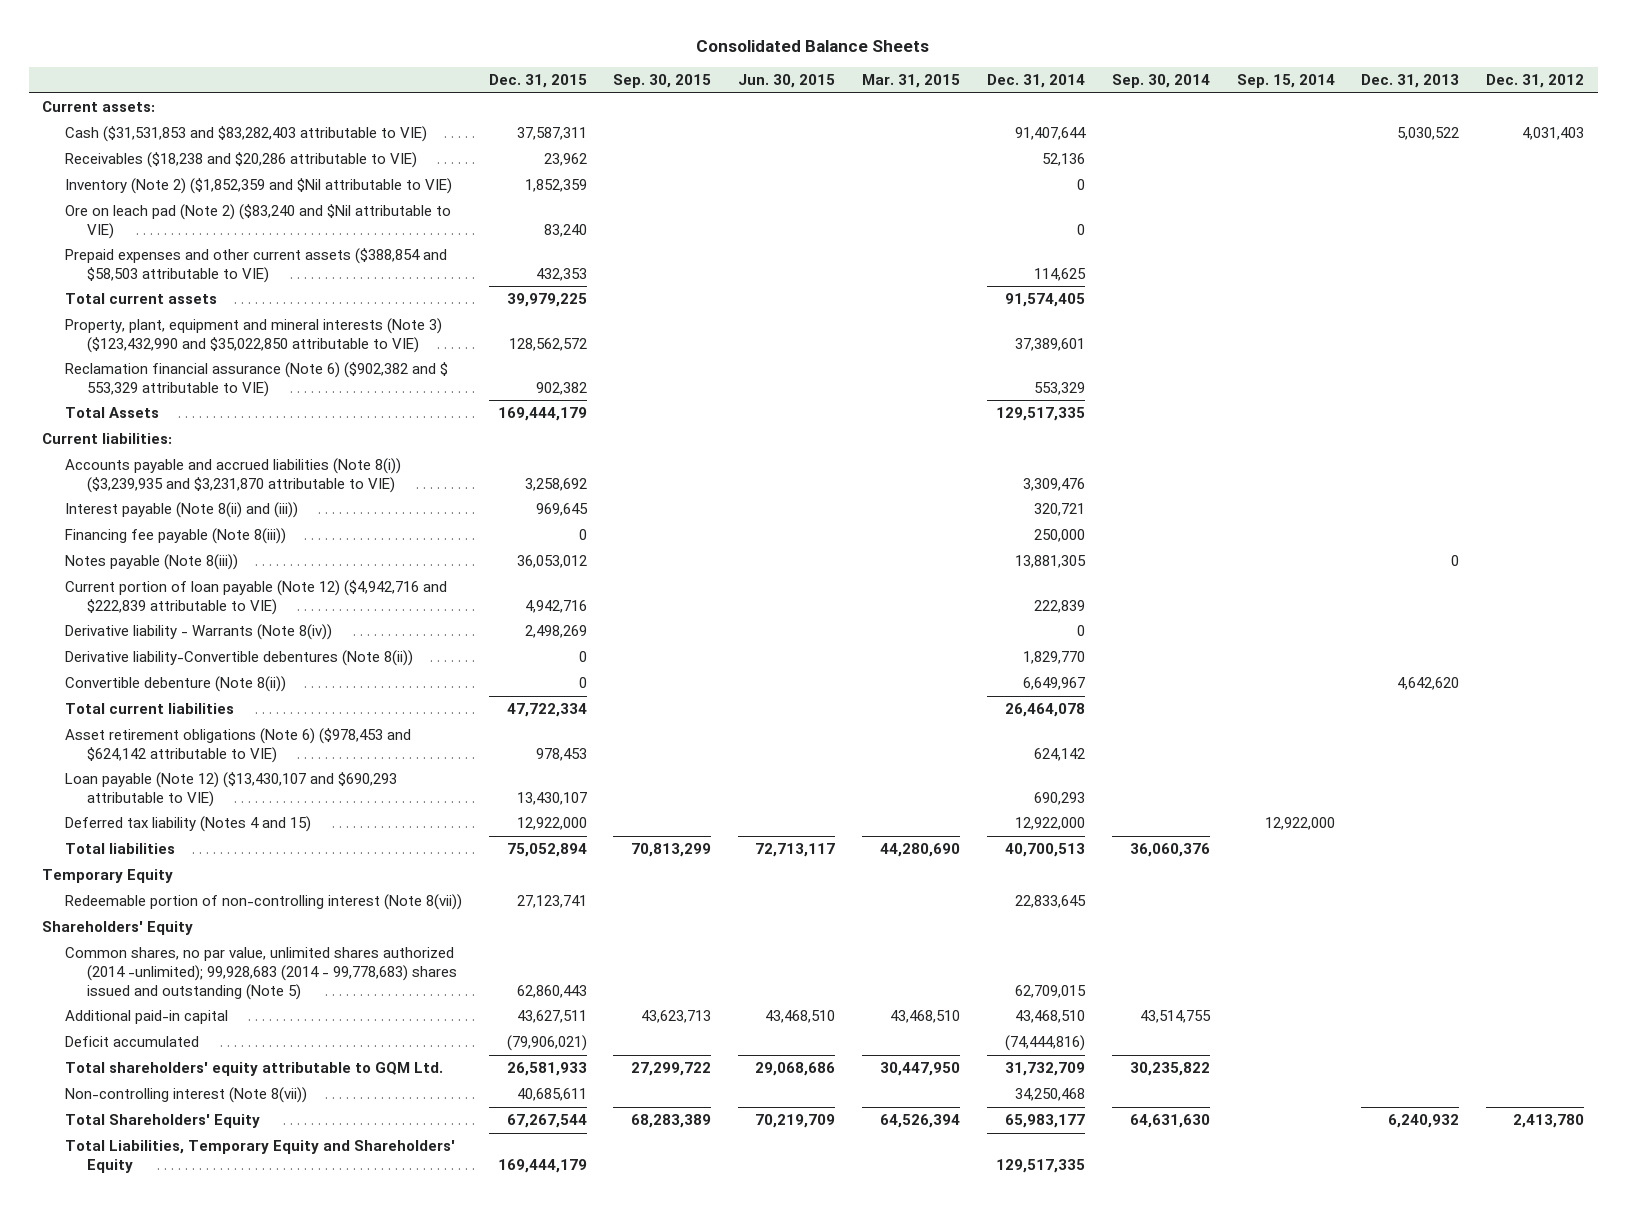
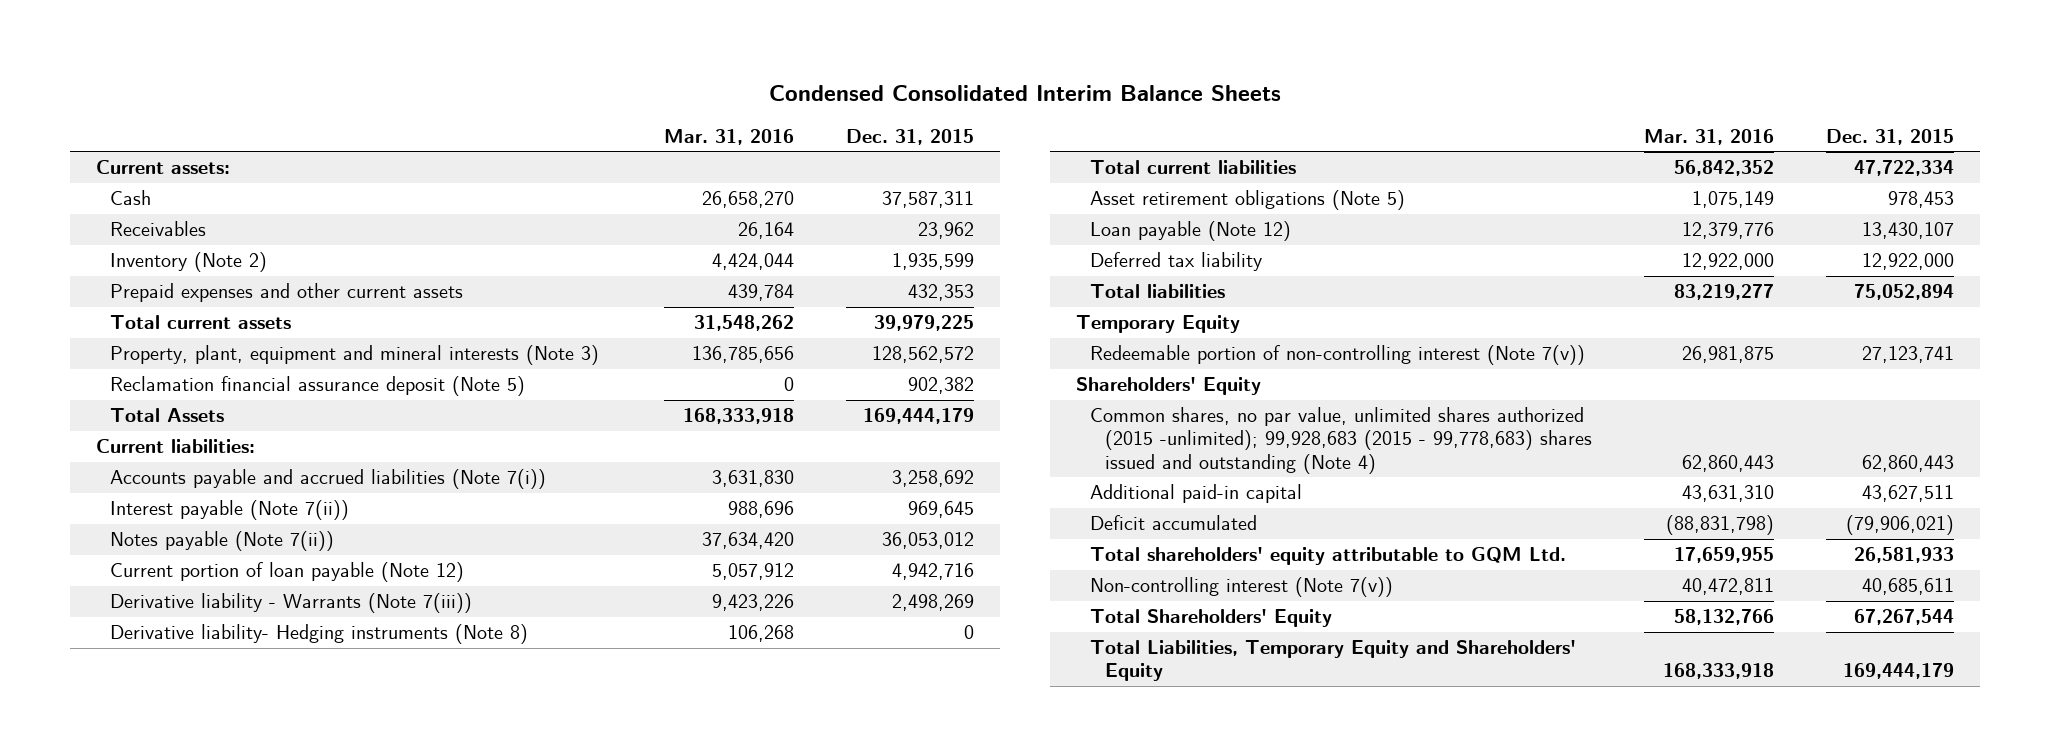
[696,40,930,53] Consolidated Balance Sheets -> [768,84,1281,101] Condensed Consolidated Interim Balance Sheets
[613,74,712,89] Sep. 30, 2015 -> none
[738,74,836,89] Jun. 30, 2015 -> none
[862,74,961,89] Mar. 31, 2015 -> none
[986,74,1085,89] Dec. 31, 2014 -> none
[1111,74,1210,89] Sep. 30, 2014 -> none
[1236,74,1335,89] Sep. 15, 2014 -> none
[1361,74,1460,89] Dec. 31, 2013 -> none
[1486,74,1585,89] Dec. 31, 2012 -> none
none -> [664,128,795,145] Mar. 31, 2016
[64,204,451,239] Ore on leach pad (Note 2) ($83,240 and $Nil attributable to VIE) -> none
[64,126,427,143] Cash ($31,531,853 and $83,282,403 attributable to VIE) -> [110,190,152,206] Cash
[64,152,417,169] Receivables ($18,238 and $20,286 attributable to VIE) -> [110,221,207,237] Receivables
[64,178,452,195] Inventory (Note 2) ($1,852,359 and $Nil attributable to VIE) -> [110,252,268,273] Inventory (Note 2)
[524,179,587,193] 1,852,359 -> [891,253,974,271] 1,935,599
[64,248,447,283] Prepaid expenses and other current assets ($388,854 and $58,503 attributable to VIE) -> [110,283,464,303] Prepaid expenses and other current assets
[64,318,442,353] Property, plant, equipment and mineral interests (Note 3) ($123,432,990 and $35,022,850 attributable to VIE) -> [110,345,600,366] Property, plant, equipment and mineral interests (Note 3)
[64,362,448,397] Reclamation financial assurance (Note 6) ($902,382 and $ 553,329 attributable to VIE) -> [110,376,526,397] Reclamation financial assurance deposit (Note 5)
[64,528,286,545] Financing fee payable (Note 8(iii)) -> none
[64,676,286,693] Convertible debenture (Note 8(ii)) -> none
[64,458,401,493] Accounts payable and accrued liabilities (Note 8(i)) ($3,239,935 and $3,231,870 attributable to VIE) -> [110,469,547,490] Accounts payable and accrued liabilities (Note 7(i))
[64,502,298,519] Interest payable (Note 8(ii) and (iii)) -> [110,500,350,521] Interest payable (Note 7(ii))
[64,554,238,571] Notes payable (Note 8(iii)) -> [110,531,335,552] Notes payable (Note 7(ii))
[64,580,447,615] Current portion of loan payable (Note 12) ($4,942,716 and $222,839 attributable to VIE) -> [110,562,465,583] Current portion of loan payable (Note 12)
[64,624,332,641] Derivative liability - Warrants (Note 8(iv)) -> [110,593,473,614] Derivative liability - Warrants (Note 7(iii))
[64,650,413,667] Derivative liability-Convertible debentures (Note 8(ii)) -> [110,624,529,645] Derivative liability- Hedging instruments (Note 8)
[64,728,411,763] Asset retirement obligations (Note 6) ($978,453 and $624,142 attributable to VIE) -> [1090,190,1406,211] Asset retirement obligations (Note 5)
[64,772,397,807] Loan payable (Note 12) ($13,430,107 and $690,293 attributable to VIE) -> [1090,221,1292,242] Loan payable (Note 12)
[64,816,311,833] Deferred tax liability (Notes 4 and 15) -> [1090,252,1263,272] Deferred tax liability
[64,894,462,911] Redeemable portion of non-controlling interest (Note 8(vii)) -> [1090,345,1586,366] Redeemable portion of non-controlling interest (Note 7(v))
[64,947,458,1000] Common shares, no par value, unlimited shares authorized (2014 -unlimited); 99,928,683 (2014 - 99,778,683) shares issued and outstanding (Note 5) -> [1090,407,1593,474] Common shares, no par value, unlimited shares authorized (2015 -unlimited); 99,928,683 (2015 - 99,778,683) shares issued and outstanding (Note 4)
[64,1087,307,1104] Non-controlling interest (Note 8(vii)) -> [1090,577,1394,598] Non-controlling interest (Note 7(v))

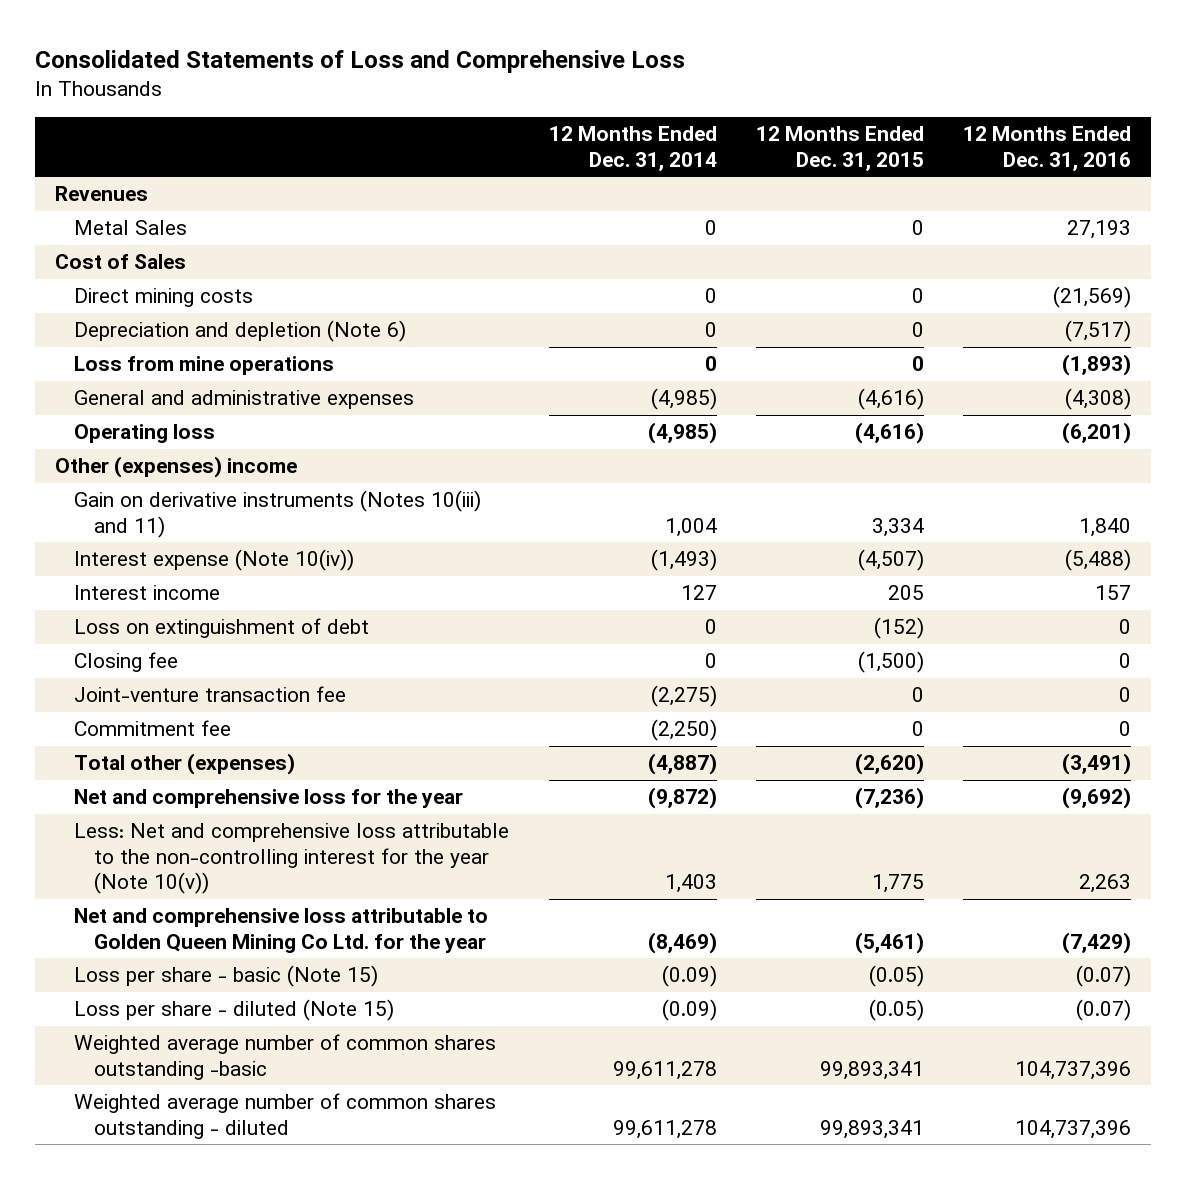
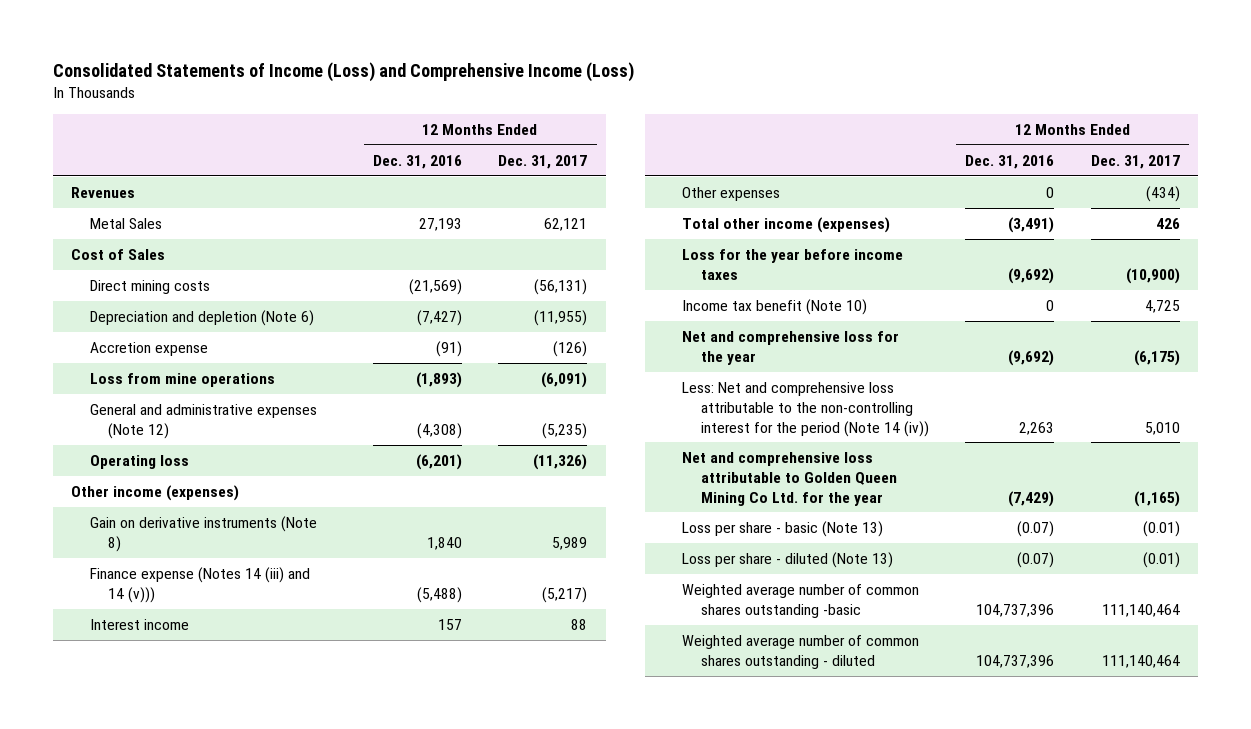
[35,49,686,73] Consolidated Statements of Loss and Comprehensive Loss -> [52,61,634,82] Consolidated Statements of Income (Loss) and Comprehensive Income (Loss)
[548,126,717,171] 12 Months Ended Dec. 31, 2014 -> none
[756,126,925,171] 12 Months Ended Dec. 31, 2015 -> none
none -> [498,154,588,169] Dec. 31, 2017
[1065,320,1132,343] (7,517) -> [416,310,462,327] (7,427)
none -> [89,342,208,357] Accretion expense
[74,390,415,410] General and administrative expenses -> [89,404,317,439] General and administrative expenses (Note 12)
[54,456,297,479] Other (expenses) income -> [70,485,239,502] Other income (expenses)
[74,490,482,538] Gain on derivative instruments (Notes 10(iii) and 11) -> [89,516,317,552] Gain on derivative instruments (Note 8)
[74,549,355,572] Interest expense (Note 10(iv)) -> [89,567,310,603] Finance expense (Notes 14 (iii) and 14 (v)))
[74,618,370,639] Loss on extinguishment of debt -> none
[74,652,179,673] Closing fee -> none
[74,686,347,703] Joint-venture transaction fee -> none
[74,720,232,737] Commitment fee -> none
none -> [682,187,781,202] Other expenses
[74,753,296,776] Total other (expenses) -> [682,217,891,234] Total other income (expenses)
none -> [682,249,904,280] Loss for the year before income taxes
none -> [682,299,868,316] Income tax benefit (Note 10)
[74,823,510,895] Less: Net and comprehensive loss attributable to the non-controlling interest for the year (Note 10(v)) -> [682,382,929,437] Less: Net and comprehensive loss attributable to the non-controlling interest for the period (Note 14 (iv))
[74,965,379,988] Loss per share - basic (Note 15) -> [682,521,884,538] Loss per share - basic (Note 13)
[74,999,395,1022] Loss per share - diluted (Note 15) -> [682,552,894,569] Loss per share - diluted (Note 13)

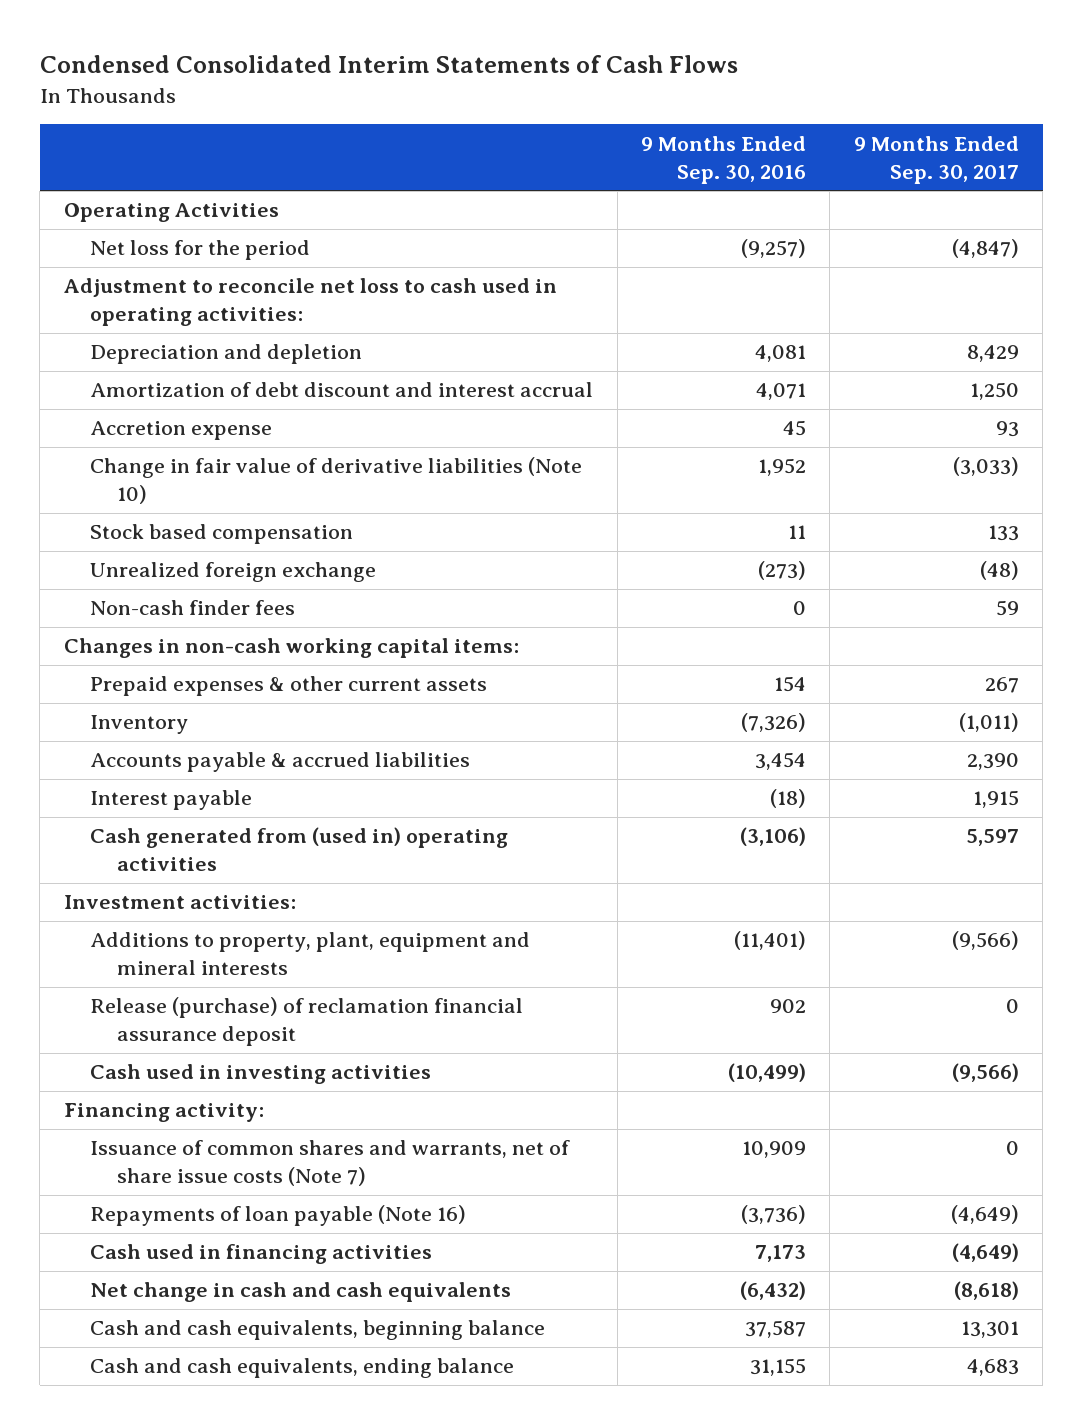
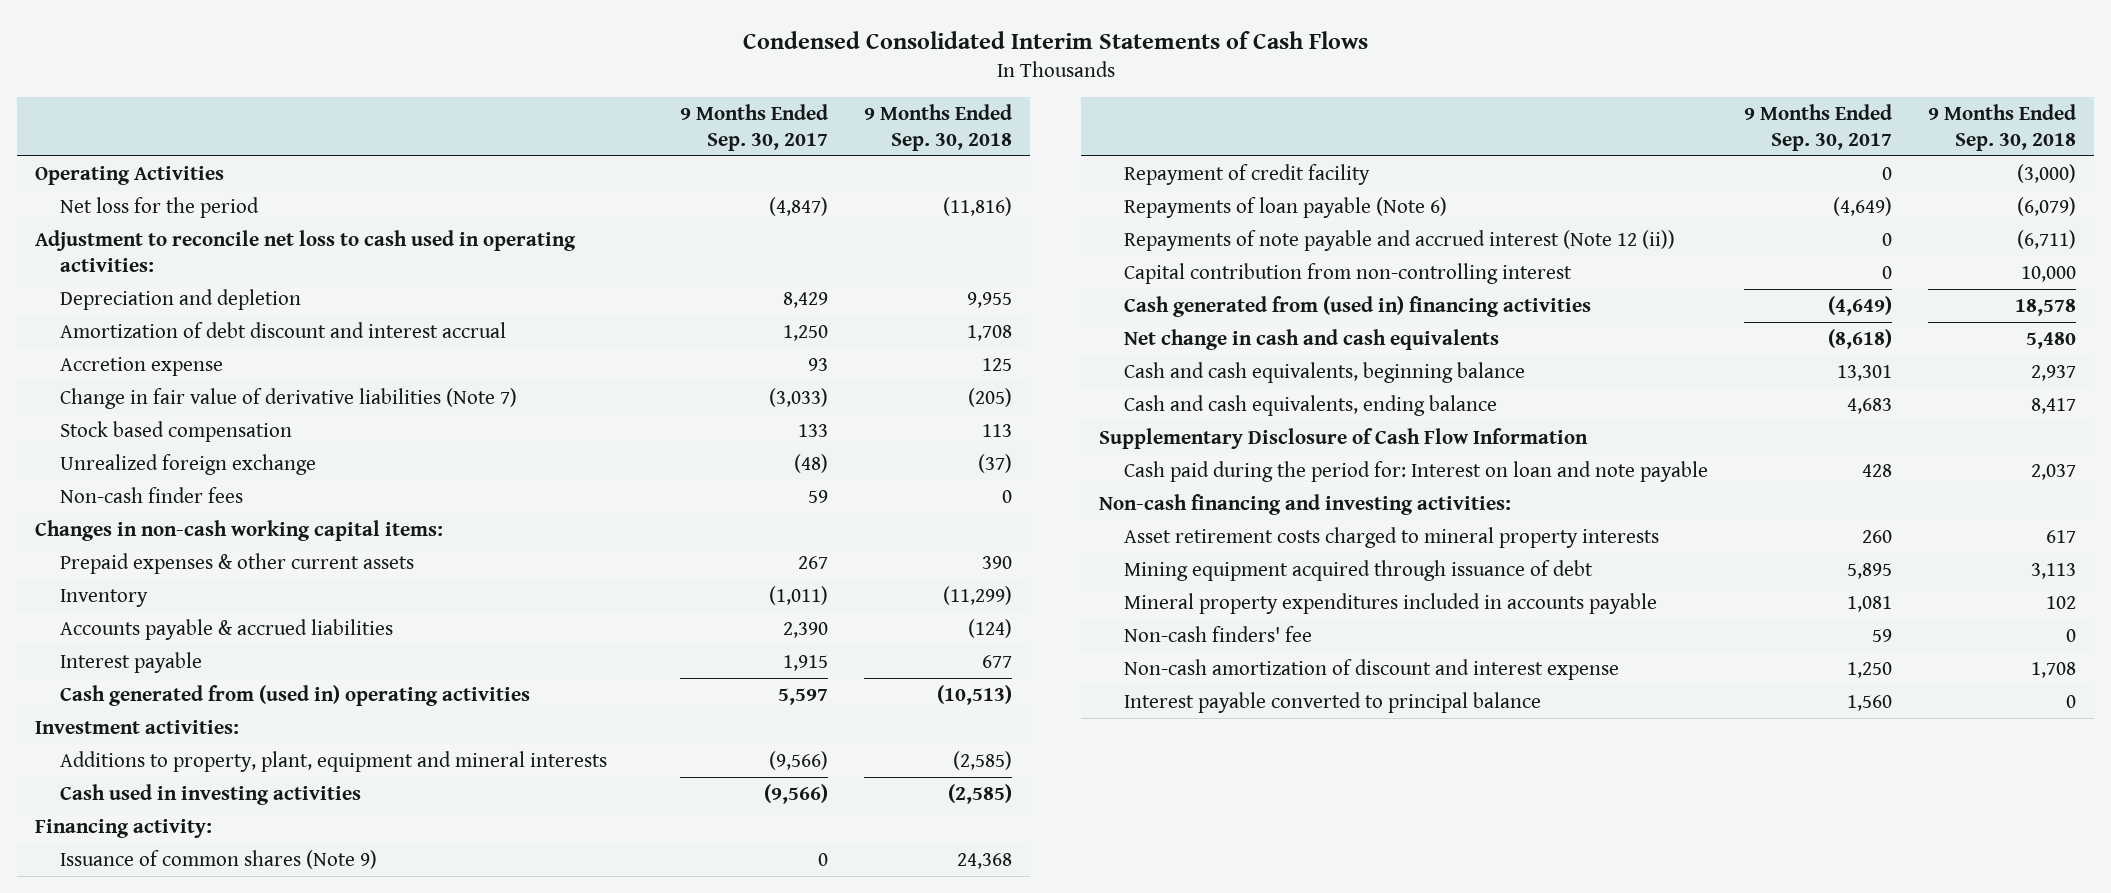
[641,135,807,184] 9 Months Ended Sep. 30, 2016 -> none
none -> [863,103,1012,151] 9 Months Ended Sep. 30, 2018
[90,457,583,505] Change in fair value of derivative liabilities (Note 10) -> [59,387,517,409] Change in fair value of derivative liabilities (Note 7)
[90,997,524,1047] Release (purchase) of reclamation financial assurance deposit -> none
[90,1140,571,1187] Issuance of common shares and warrants, net of share issue costs (Note 7) -> [59,849,377,869] Issuance of common shares (Note 9)
none -> [1123,163,1370,185] Repayment of credit facility
[90,1205,467,1227] Repayments of loan payable (Note 16) -> [1123,196,1447,218] Repayments of loan payable (Note 6)
none -> [1123,229,1675,251] Repayments of note payable and accrued interest (Note 12 (ii))
none -> [1123,262,1572,284] Capital contribution from non-controlling interest
[90,1244,433,1265] Cash used in financing activities -> [1123,295,1591,317] Cash generated from (used in) financing activities
none -> [1099,427,1589,449] Supplementary Disclosure of Cash Flow Information
none -> [1123,460,1708,482] Cash paid during the period for: Interest on loan and note payable
none -> [1099,493,1512,515] Non-cash financing and investing activities:
none -> [1123,526,1659,548] Asset retirement costs charged to mineral property interests
none -> [1123,559,1593,581] Mining equipment acquired through issuance of debt
none -> [1123,592,1657,614] Mineral property expenditures included in accounts payable
none -> [1123,625,1312,642] Non-cash finders' fee
none -> [1123,658,1619,680] Non-cash amortization of discount and interest expense
none -> [1123,691,1541,713] Interest payable converted to principal balance

